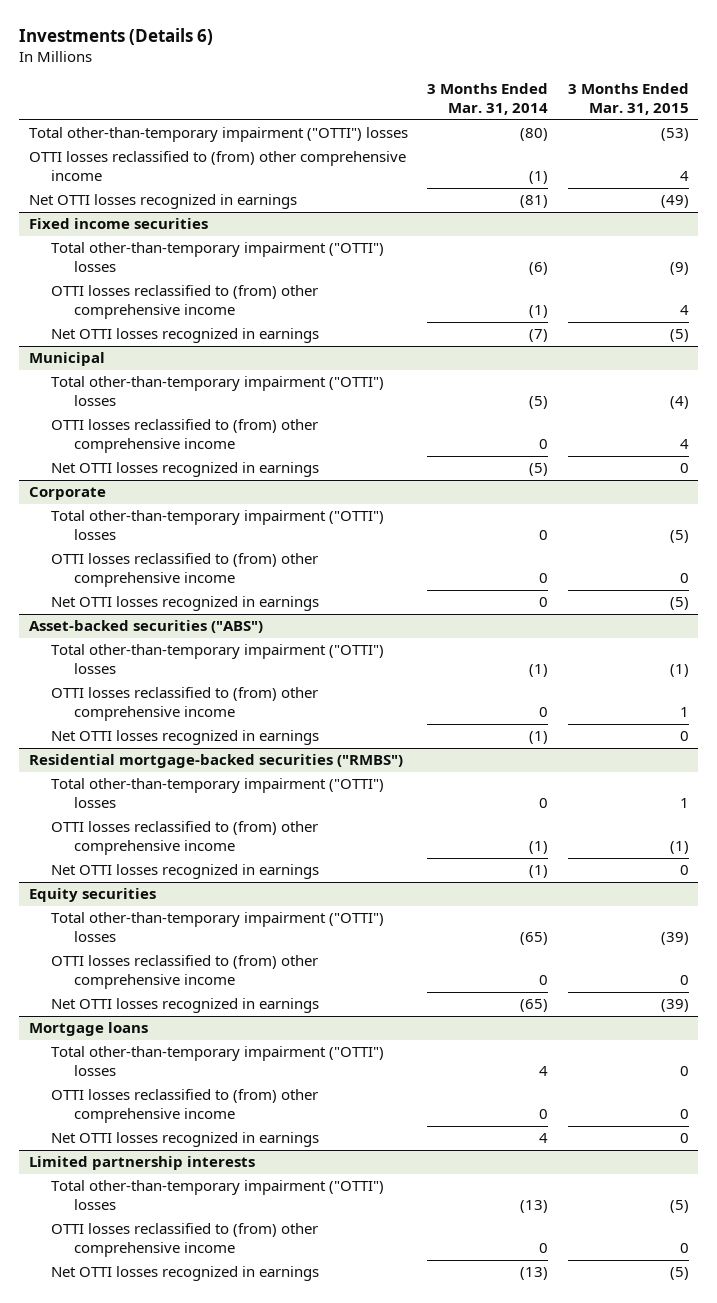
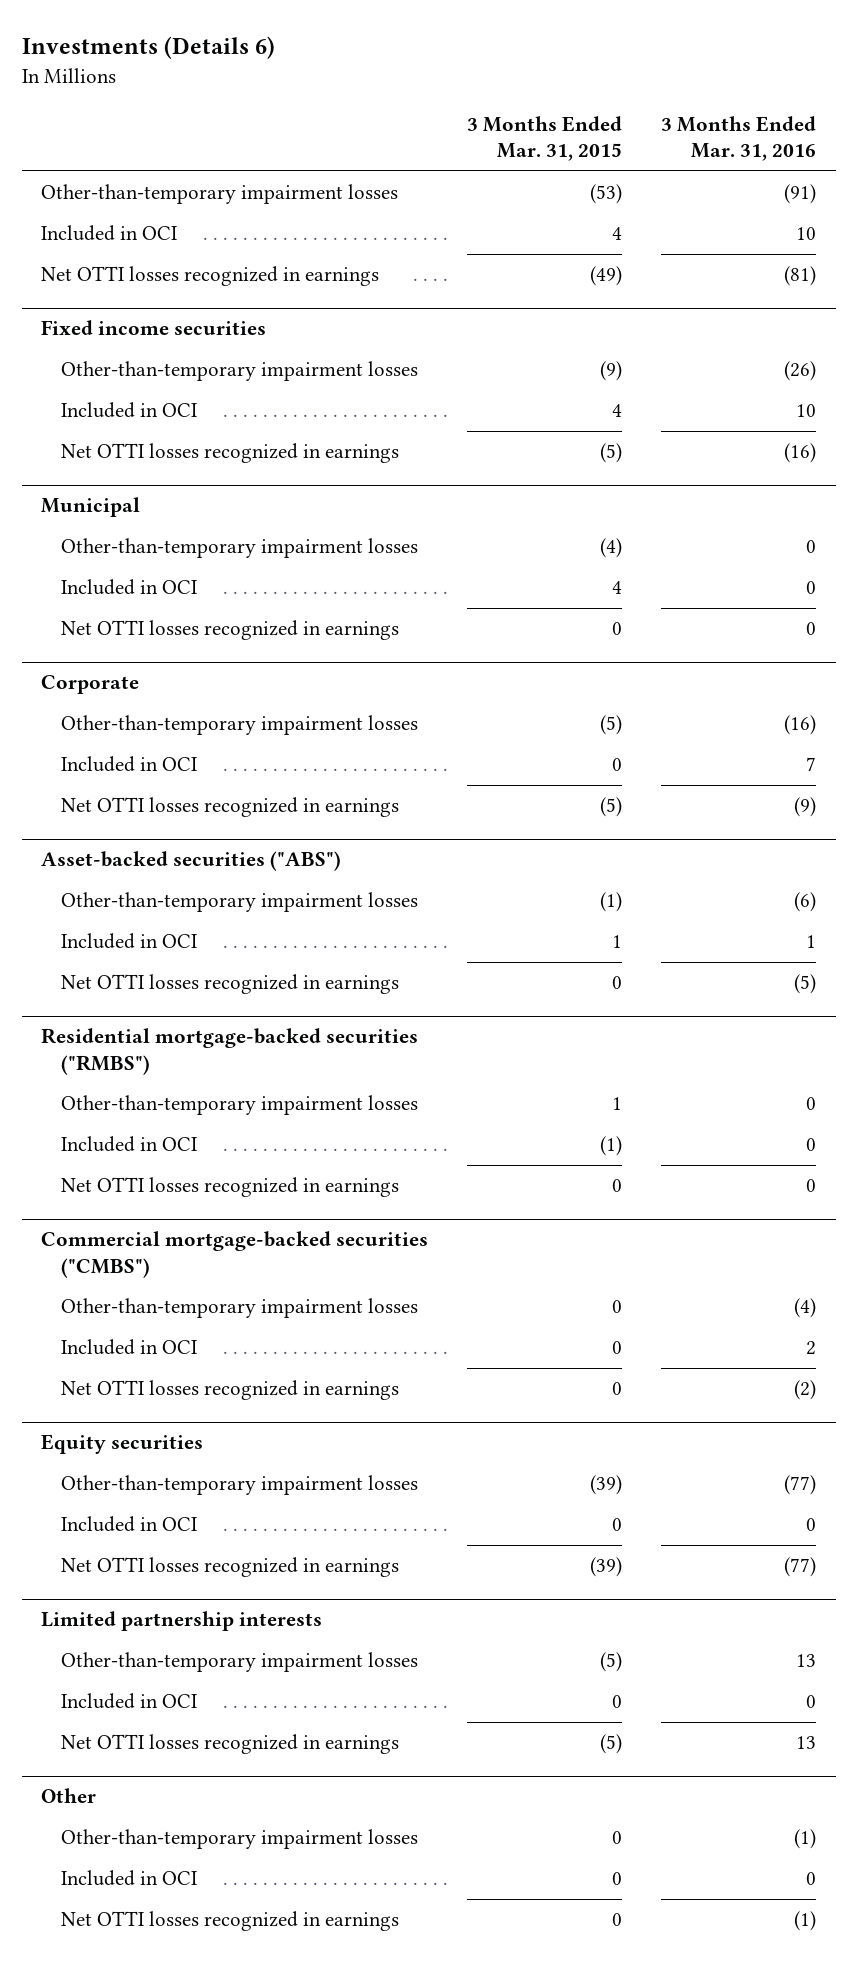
[427,82,549,116] 3 Months Ended Mar. 31, 2014 -> none
none -> [661,115,817,162] 3 Months Ended Mar. 31, 2016
[28,127,408,143] Total other-than-temporary impairment ("OTTI") losses -> [41,184,399,205] Other-than-temporary impairment losses
[28,151,406,182] OTTI losses reclassified to (from) other comprehensive income -> [41,225,178,242] Included in OCI
[51,242,385,273] Total other-than-temporary impairment ("OTTI") losses -> [60,361,418,382] Other-than-temporary impairment losses
[51,285,319,320] OTTI losses reclassified to (from) other comprehensive income -> [60,402,197,419] Included in OCI
[51,376,385,407] Total other-than-temporary impairment ("OTTI") losses -> [60,538,418,559] Other-than-temporary impairment losses
[51,419,319,454] OTTI losses reclassified to (from) other comprehensive income -> [60,579,197,596] Included in OCI
[51,510,385,541] Total other-than-temporary impairment ("OTTI") losses -> [60,715,418,736] Other-than-temporary impairment losses
[51,553,319,588] OTTI losses reclassified to (from) other comprehensive income -> [60,756,197,773] Included in OCI
[51,644,385,675] Total other-than-temporary impairment ("OTTI") losses -> [60,892,418,913] Other-than-temporary impairment losses
[51,687,319,722] OTTI losses reclassified to (from) other comprehensive income -> [60,933,197,950] Included in OCI
[51,778,385,809] Total other-than-temporary impairment ("OTTI") losses -> [60,1095,418,1116] Other-than-temporary impairment losses
[51,821,319,856] OTTI losses reclassified to (from) other comprehensive income -> [60,1136,197,1153] Included in OCI
none -> [41,1231,429,1278] Commercial mortgage-backed securities ("CMBS")
none -> [60,1298,418,1319] Other-than-temporary impairment losses
none -> [60,1339,197,1356] Included in OCI
none -> [60,1380,399,1401] Net OTTI losses recognized in earnings
[51,912,385,943] Total other-than-temporary impairment ("OTTI") losses -> [60,1475,418,1496] Other-than-temporary impairment losses
[51,955,319,990] OTTI losses reclassified to (from) other comprehensive income -> [60,1516,197,1533] Included in OCI
[28,1022,148,1037] Mortgage loans -> none
[51,1046,385,1077] Total other-than-temporary impairment ("OTTI") losses -> none
[51,1089,319,1124] OTTI losses reclassified to (from) other comprehensive income -> none
[51,1132,320,1148] Net OTTI losses recognized in earnings -> none
[51,1180,385,1211] Total other-than-temporary impairment ("OTTI") losses -> [60,1652,418,1673] Other-than-temporary impairment losses
[51,1223,319,1258] OTTI losses reclassified to (from) other comprehensive income -> [60,1693,197,1710] Included in OCI
none -> [41,1788,97,1804] Other
none -> [60,1829,418,1850] Other-than-temporary impairment losses
none -> [60,1870,197,1887] Included in OCI
none -> [60,1911,399,1932] Net OTTI losses recognized in earnings

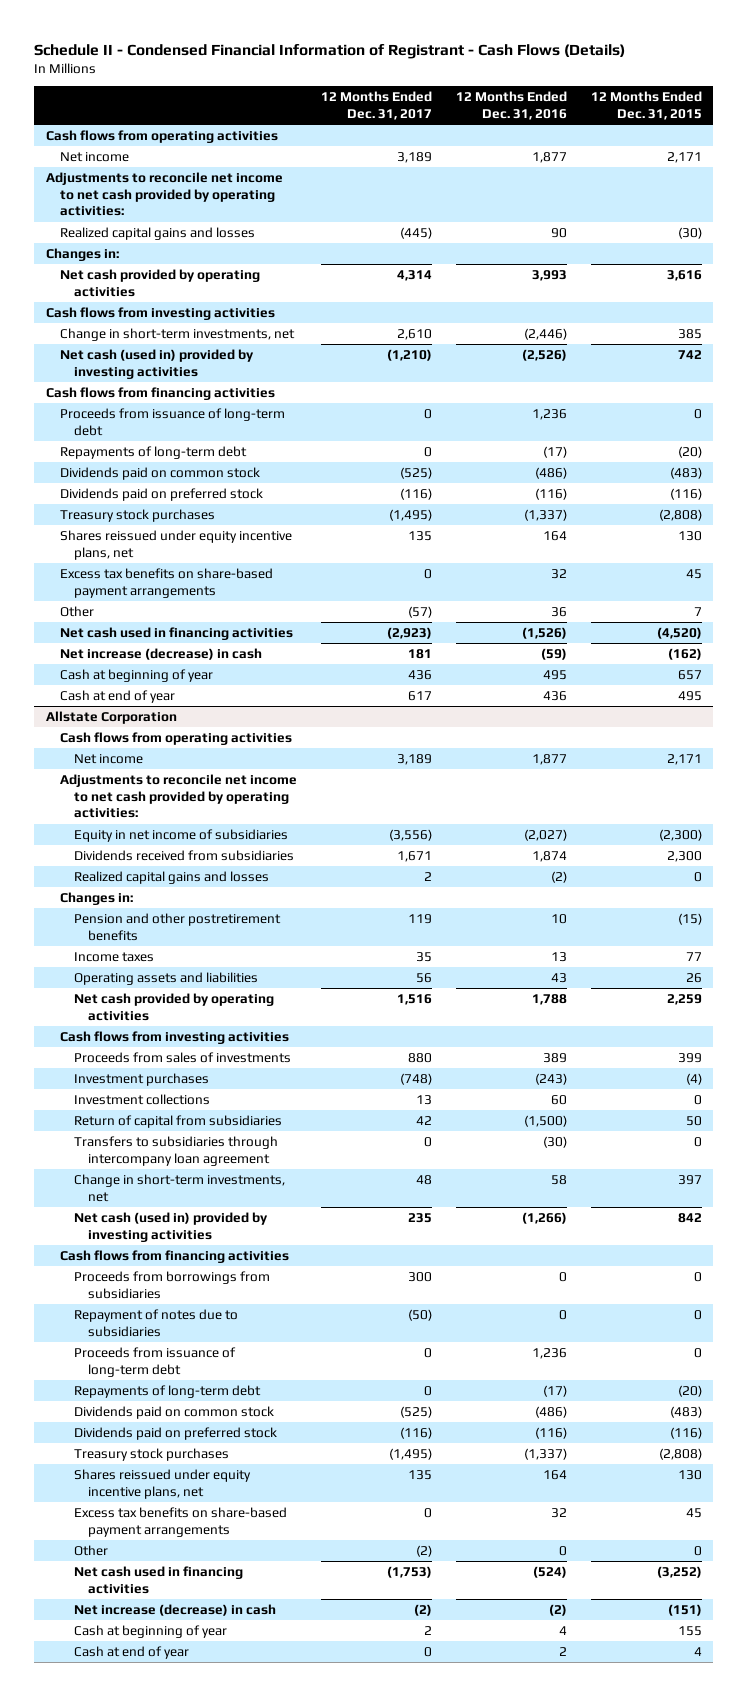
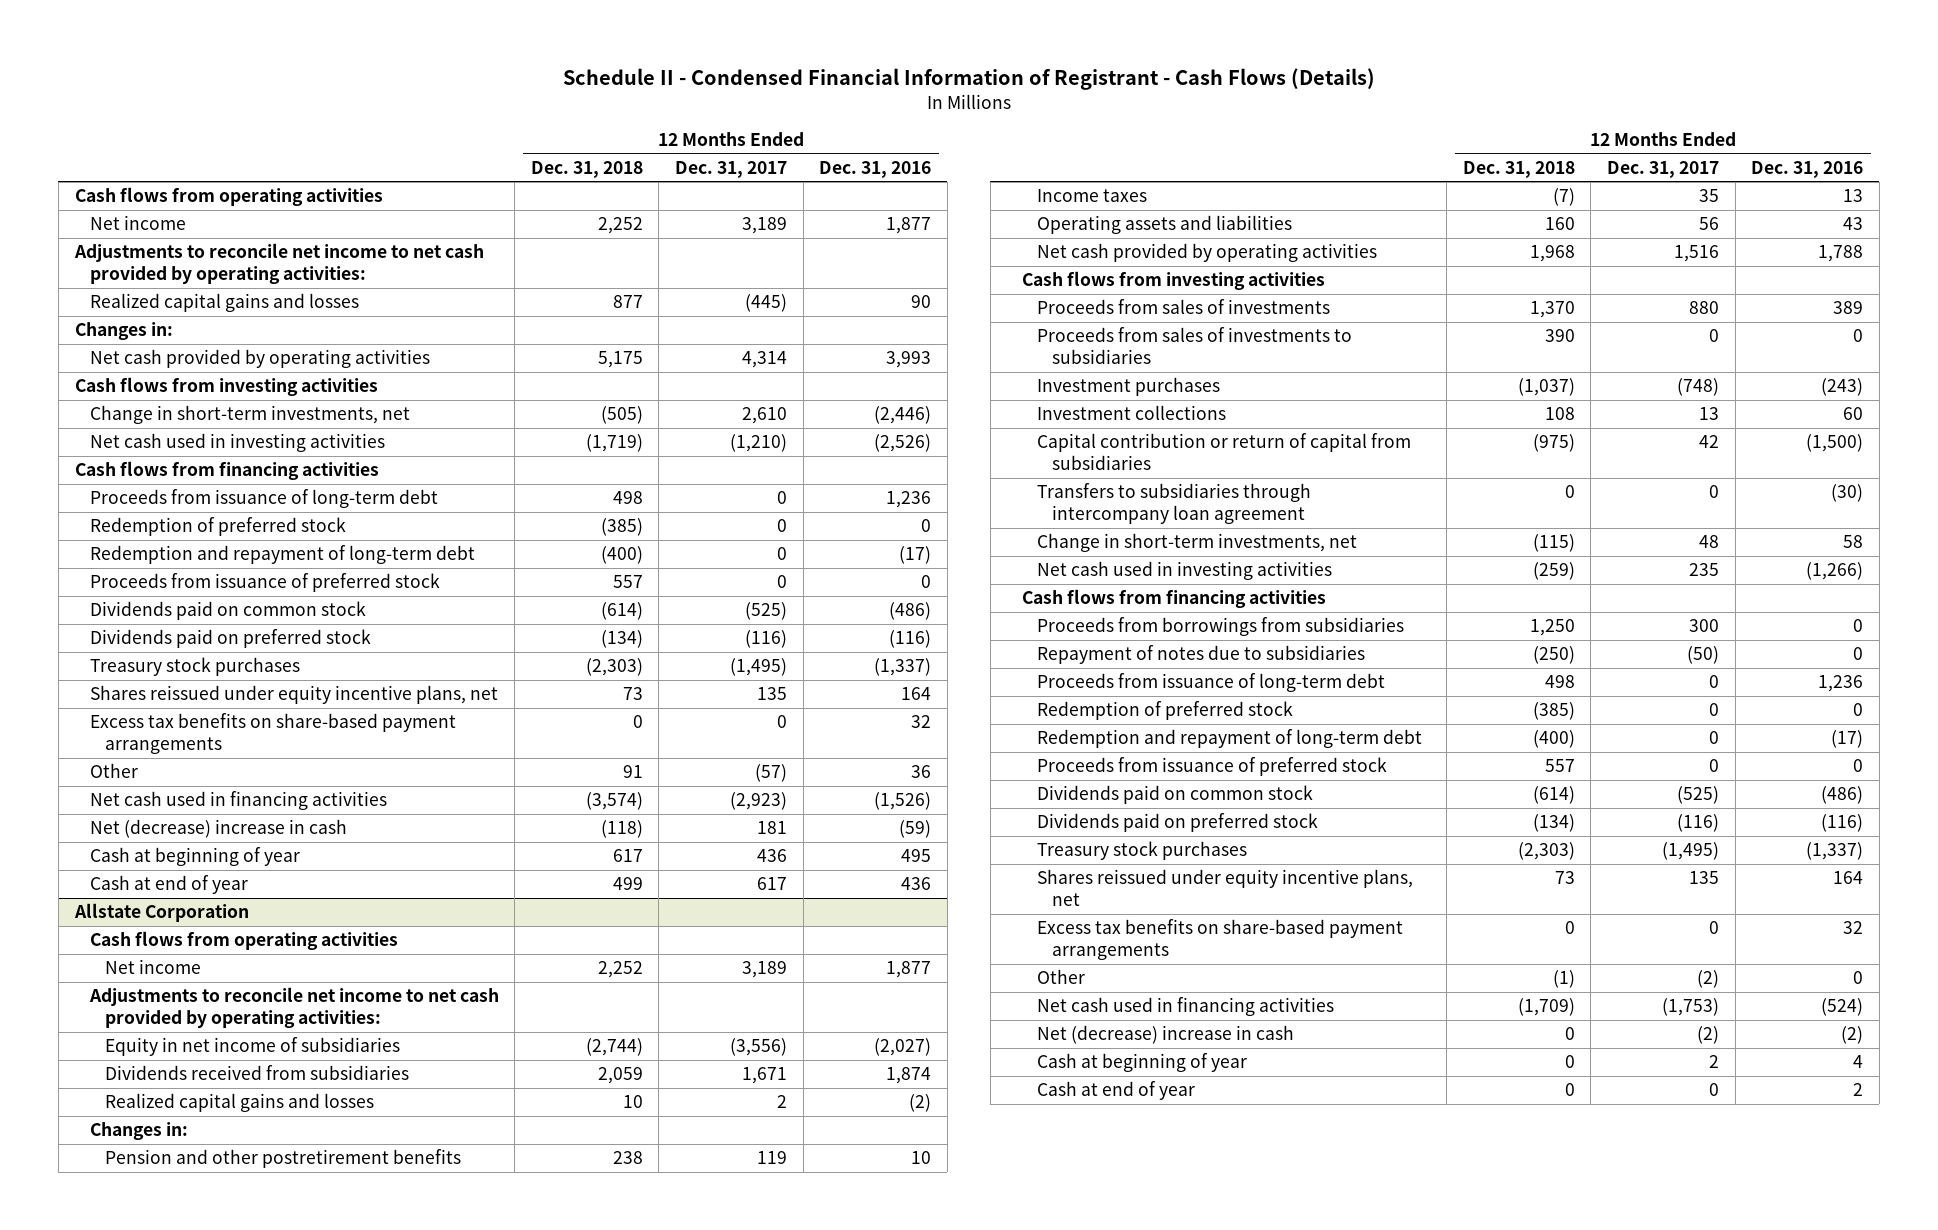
[590,91,702,120] 12 Months Ended Dec. 31, 2015 -> none
none -> [530,160,643,178] Dec. 31, 2018
[59,349,254,379] Net cash (used in) provided by investing activities -> [89,433,385,453] Net cash used in investing activities
none -> [89,517,346,537] Redemption of preferred stock
[59,446,247,460] Repayments of long-term debt -> [89,545,475,565] Redemption and repayment of long-term debt
none -> [89,573,440,593] Proceeds from issuance of preferred stock
[59,648,262,661] Net increase (decrease) in cash -> [89,819,347,839] Net (decrease) increase in cash
none -> [1036,327,1352,365] Proceeds from sales of investments to subsidiaries
[73,1115,282,1129] Return of capital from subsidiaries -> [1036,433,1411,471] Capital contribution or return of capital from subsidiaries
[73,1212,268,1242] Net cash (used in) provided by investing activities -> [1036,561,1332,581] Net cash used in investing activities
none -> [1036,701,1293,721] Redemption of preferred stock
[73,1385,261,1399] Repayments of long-term debt -> [1036,729,1422,749] Redemption and repayment of long-term debt
none -> [1036,757,1387,777] Proceeds from issuance of preferred stock
[73,1604,276,1617] Net increase (decrease) in cash -> [1036,1025,1294,1045] Net (decrease) increase in cash

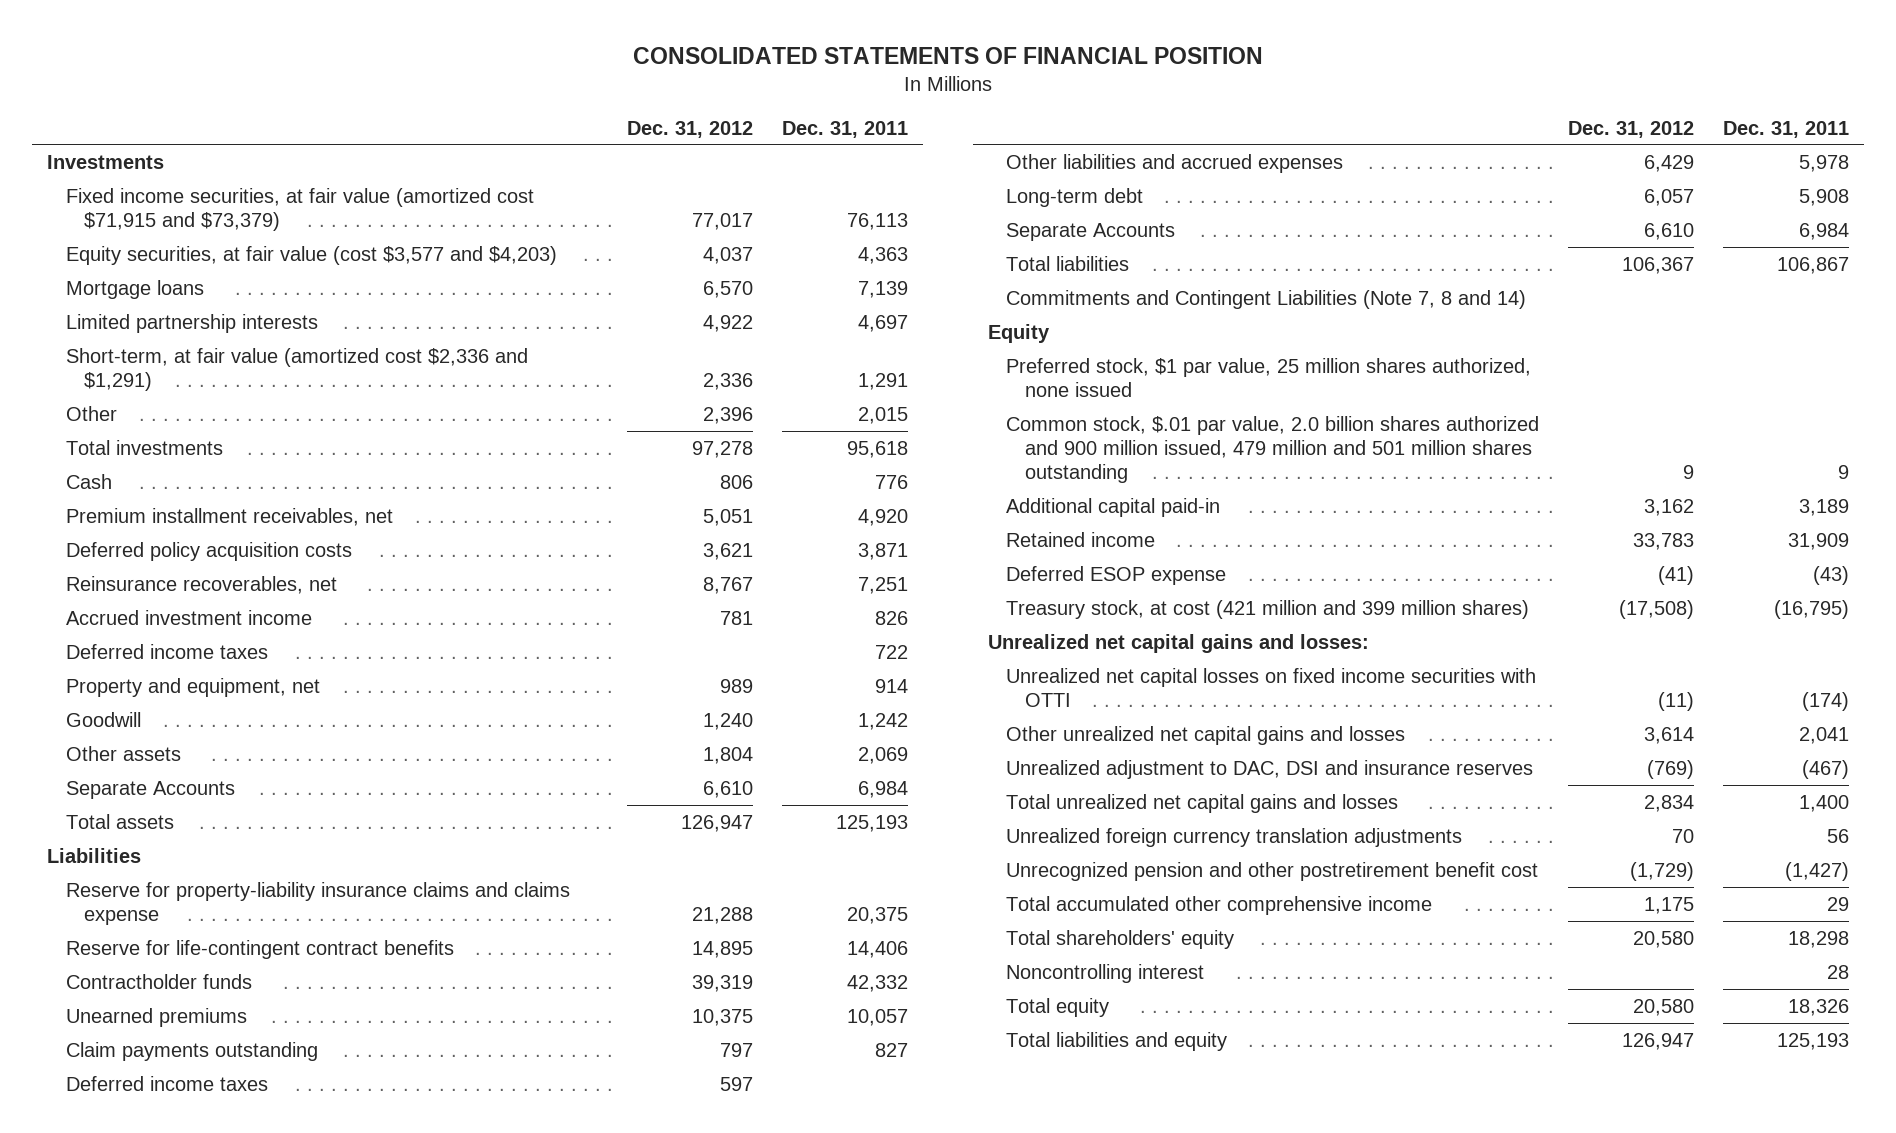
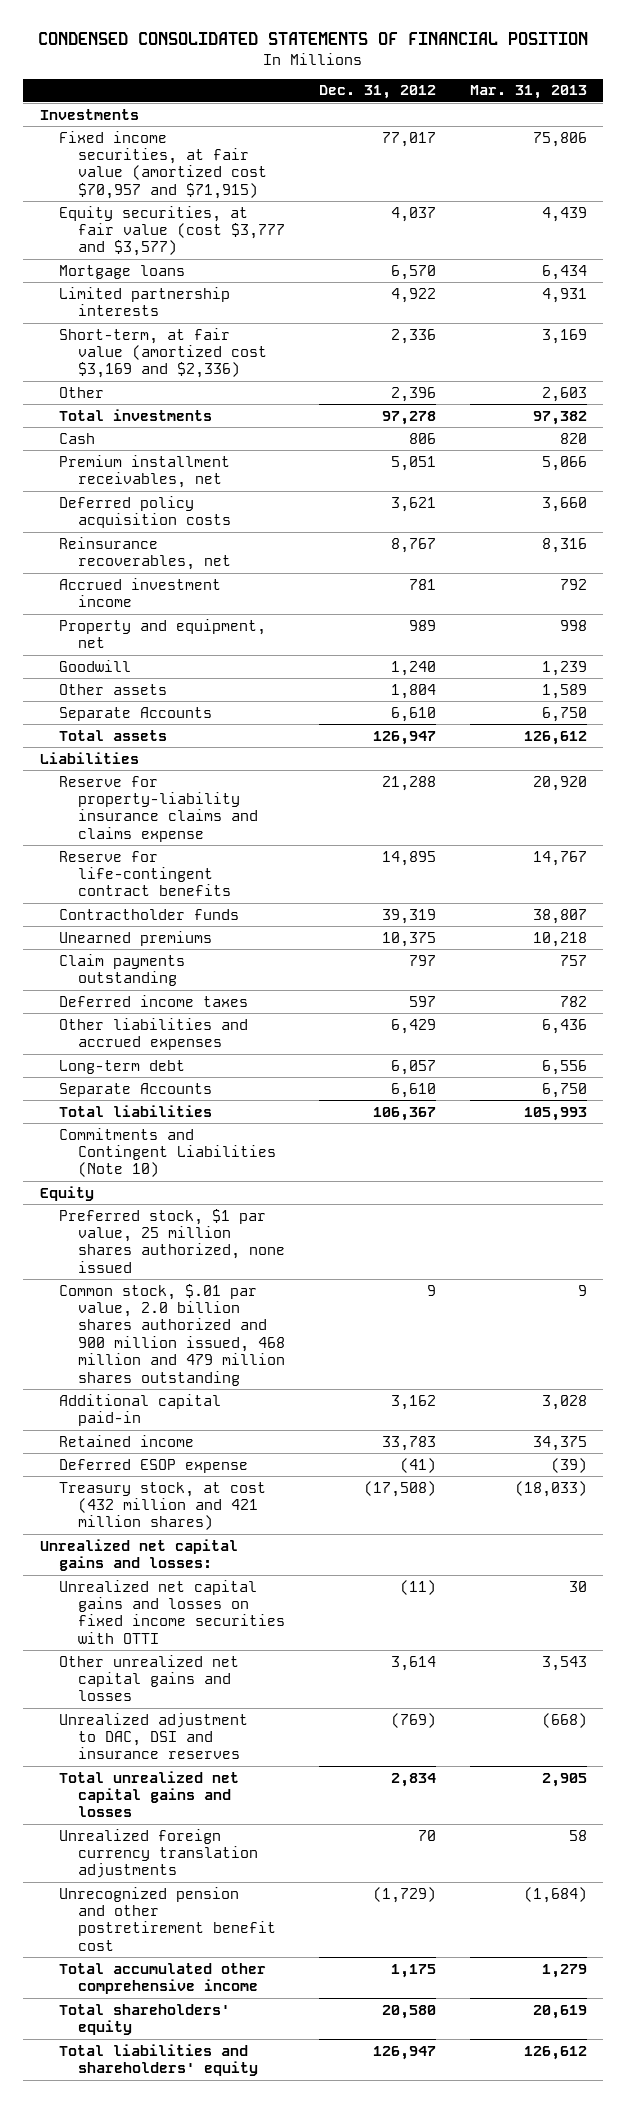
[632,46,1263,64] CONSOLIDATED STATEMENTS OF FINANCIAL POSITION -> [38,32,589,46] CONDENSED CONSOLIDATED STATEMENTS OF FINANCIAL POSITION
[782,120,909,138] Dec. 31, 2011 -> none
none -> [469,85,587,100] Mar. 31, 2013
[65,187,534,231] Fixed income securities, at fair value (amortized cost $71,915 and $73,379) -> [59,130,268,199] Fixed income securities, at fair value (amortized cost $70,957 and $71,915)
[65,245,557,265] Equity securities, at fair value (cost $3,577 and $4,203) -> [59,205,286,257] Equity securities, at fair value (cost $3,777 and $3,577)
[65,347,528,391] Short-term, at fair value (amortized cost $2,336 and $1,291) -> [59,327,268,379] Short-term, at fair value (amortized cost $3,169 and $2,336)
[65,643,268,659] Deferred income taxes -> none
[1006,289,1527,309] Commitments and Contingent Liabilities (Note 7, 8 and 14) -> [59,1127,277,1178] Commitments and Contingent Liabilities (Note 10)
[1006,415,1540,483] Common stock, $.01 par value, 2.0 billion shares authorized and 900 million issued, 479 million and 501 million shares outstanding -> [59,1283,286,1386] Common stock, $.01 par value, 2.0 billion shares authorized and 900 million issued, 468 million and 479 million shares outstanding
[1006,599,1530,619] Treasury stock, at cost (421 million and 399 million shares) -> [59,1481,267,1531] Treasury stock, at cost (432 million and 421 million shares)
[1006,667,1537,707] Unrealized net capital losses on fixed income securities with OTTI -> [59,1579,286,1644] Unrealized net capital gains and losses on fixed income securities with OTTI
[1006,963,1205,983] Noncontrolling interest -> none
[1006,997,1110,1017] Total equity -> none
[1006,1031,1228,1051] Total liabilities and equity -> [59,2043,259,2076] Total liabilities and shareholders' equity

